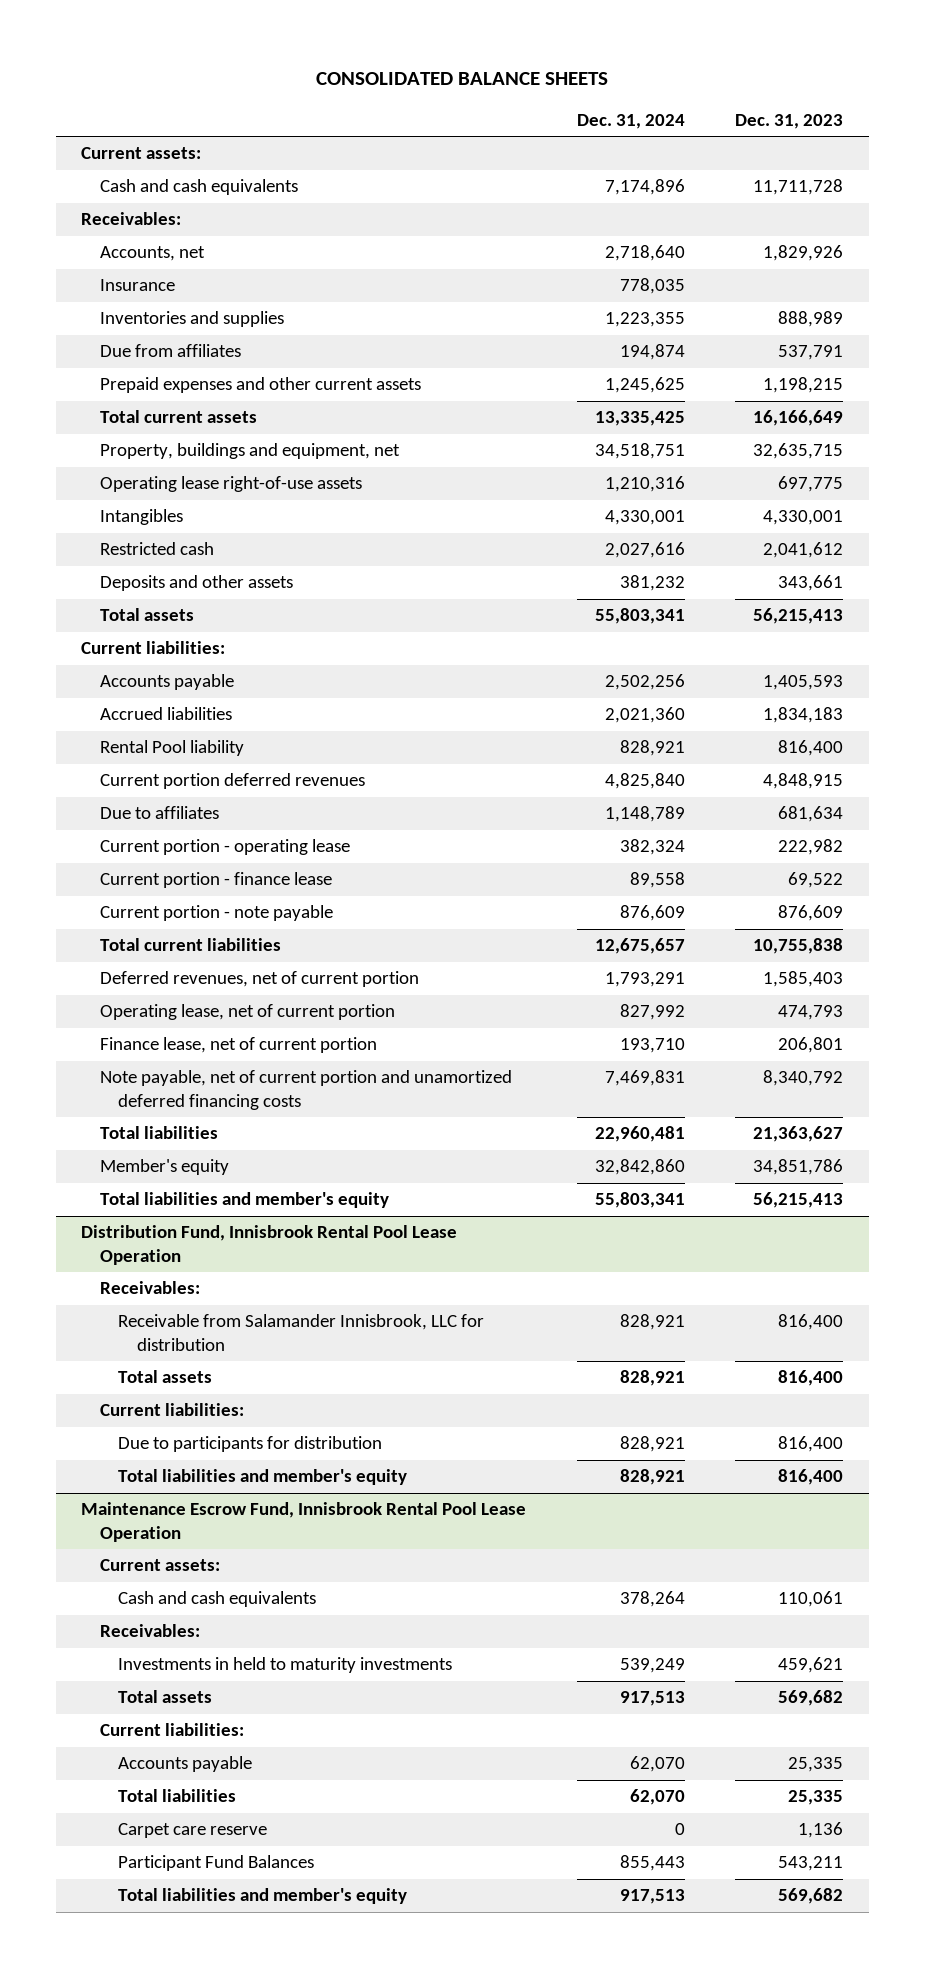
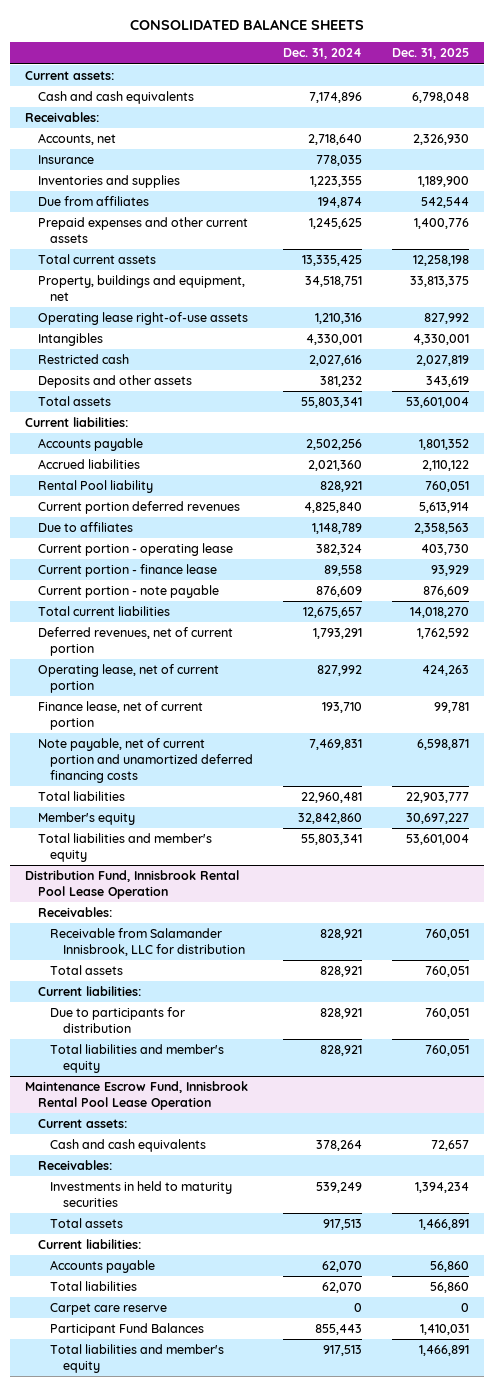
[735,113,844,129] Dec. 31, 2023 -> none
none -> [392,48,470,60] Dec. 31, 2025
[118,1657,453,1674] Investments in held to maturity investments -> [50,1181,233,1208] Investments in held to maturity securities

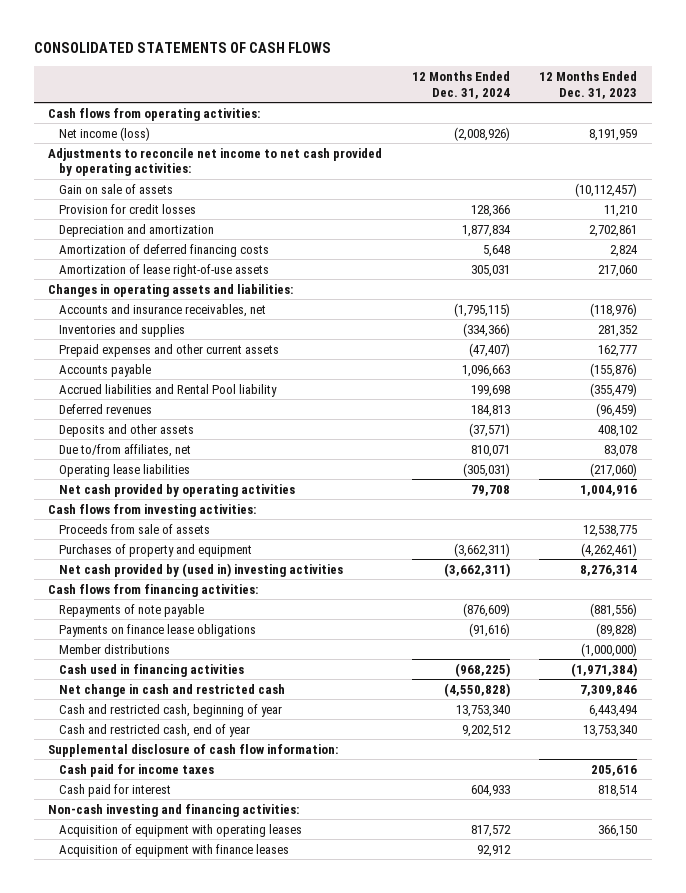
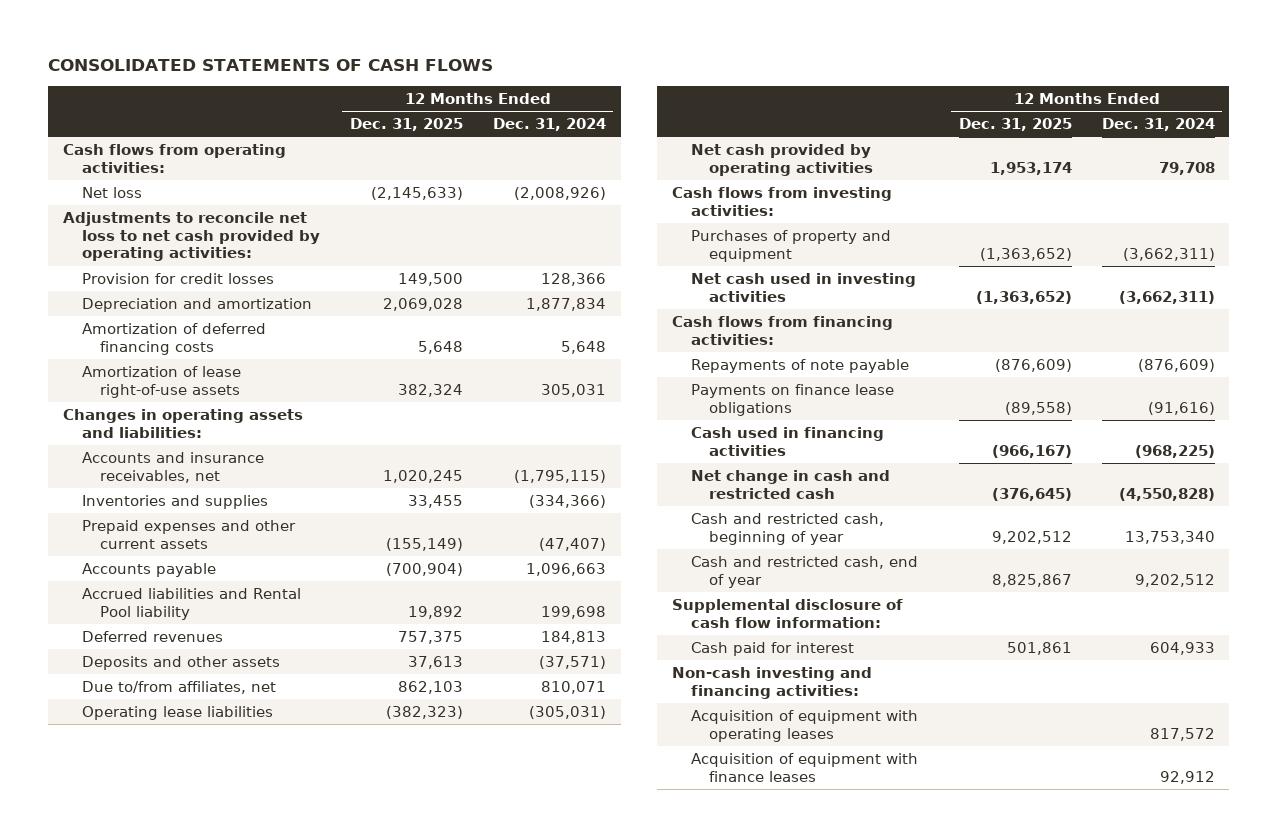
[539,70,638,99] 12 Months Ended Dec. 31, 2023 -> none
none -> [349,118,463,132] Dec. 31, 2025
[59,183,174,194] Gain on sale of assets -> none
[59,126,151,141] Net income (loss) -> [81,186,142,198] Net loss
[48,147,383,177] Adjustments to reconcile net income to net cash provided by operating activities: -> [63,211,320,262] Adjustments to reconcile net loss to net cash provided by operating activities:
[59,523,211,534] Proceeds from sale of assets -> none
[59,562,344,577] Net cash provided by (used in) investing activities -> [690,272,916,302] Net cash used in investing activities
[59,643,171,654] Member distributions -> none
[59,763,215,777] Cash paid for income taxes -> none

